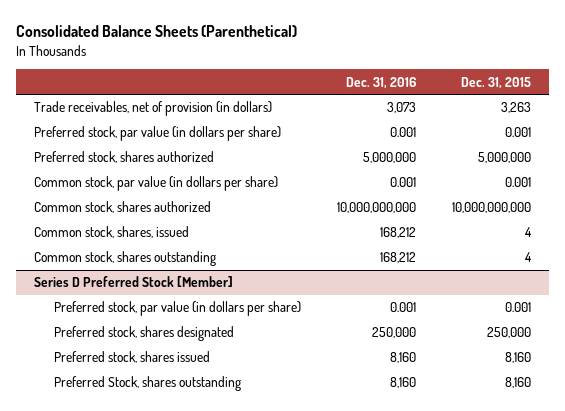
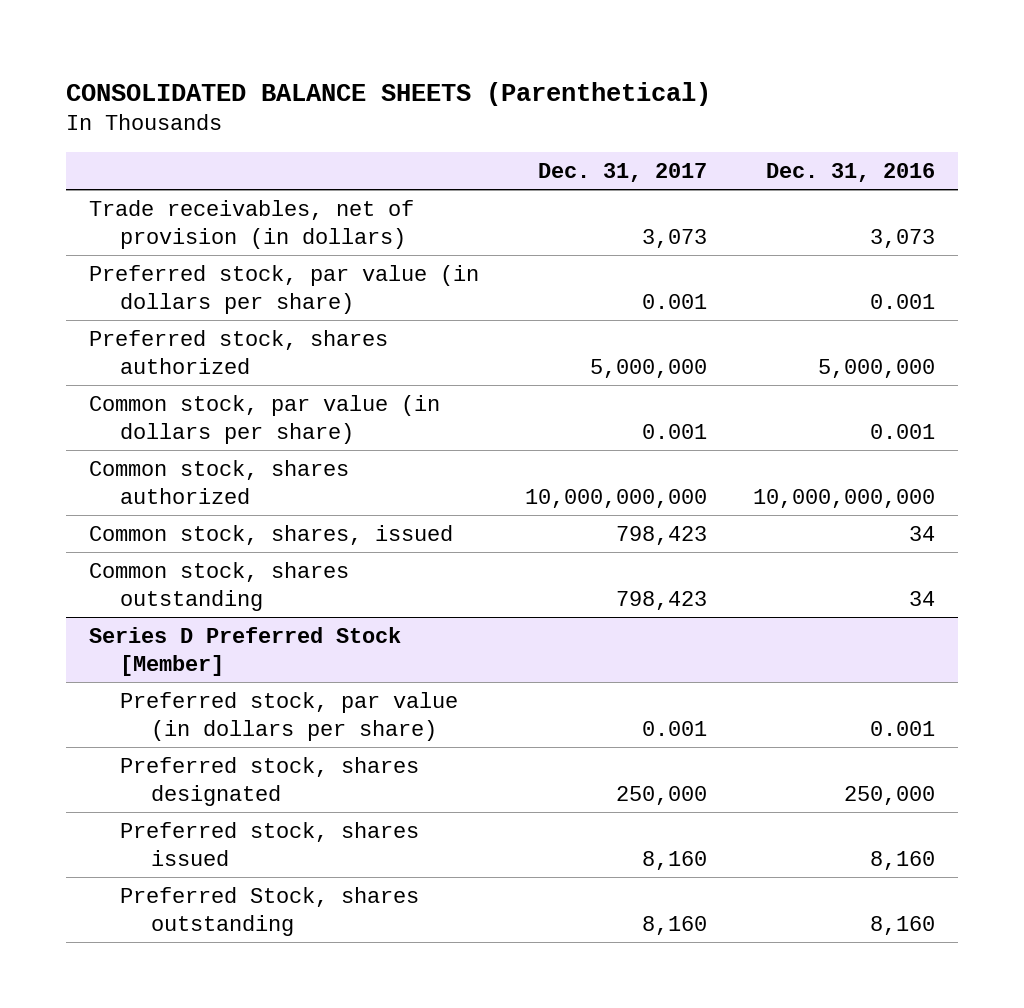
[16,25,298,38] Consolidated Balance Sheets (Parenthetical) -> [66,81,712,106] CONSOLIDATED BALANCE SHEETS (Parenthetical)
[460,76,531,89] Dec. 31, 2015 -> none
none -> [538,162,708,182] Dec. 31, 2017
[379,227,416,239] 168,212 -> [908,525,935,541] 34
[379,252,416,264] 168,212 -> [908,591,935,607] 34

